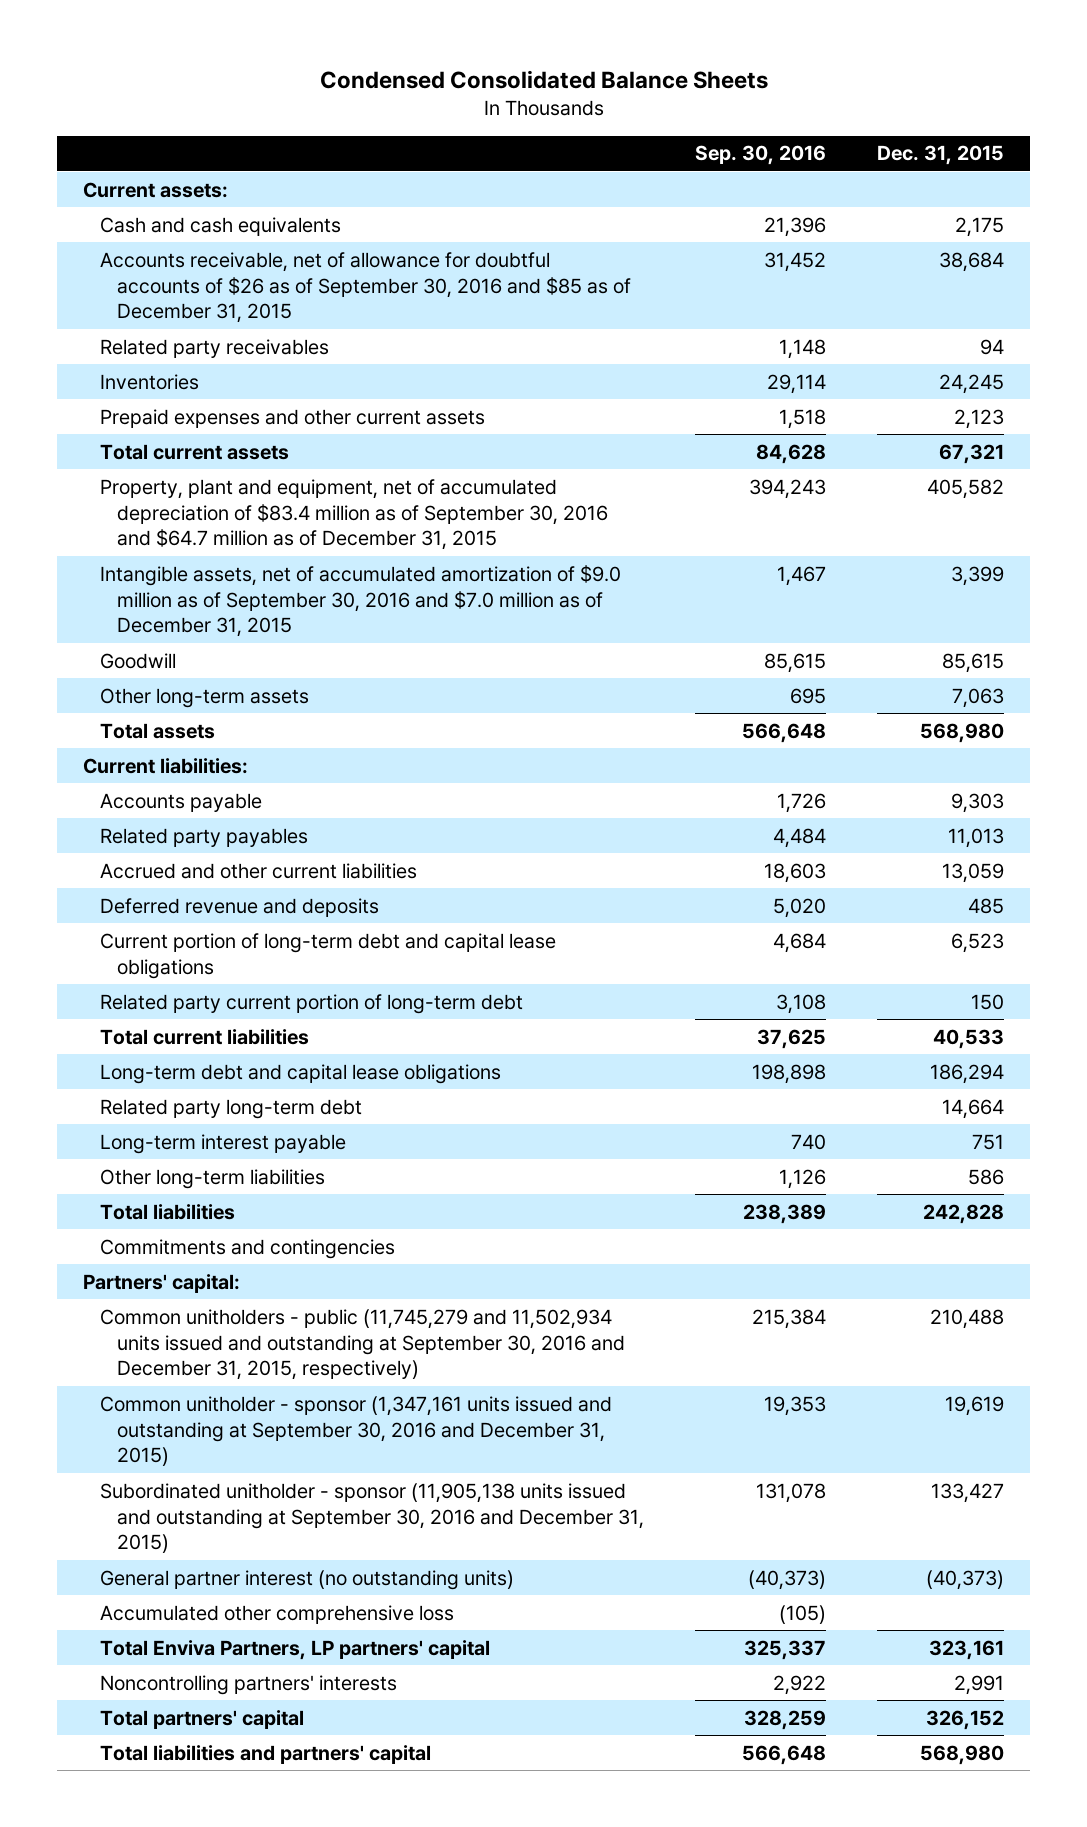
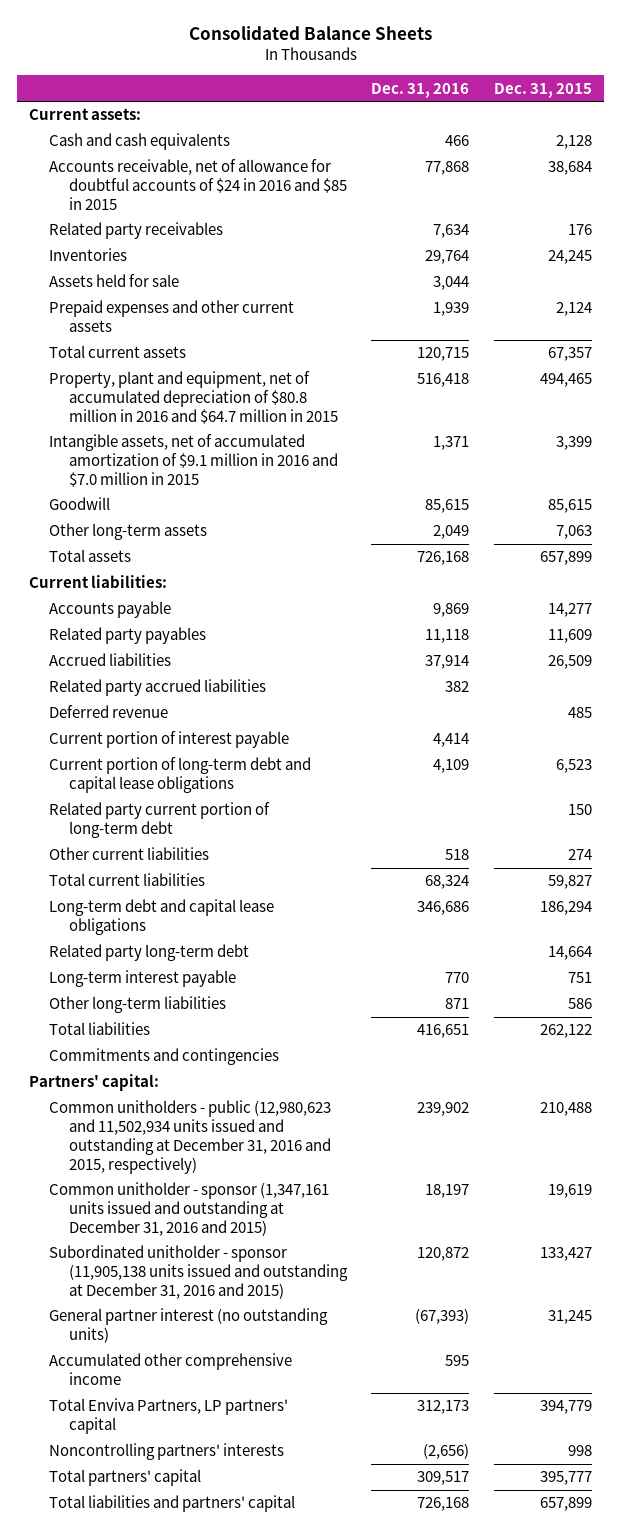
[319,70,768,90] Condensed Consolidated Balance Sheets -> [188,26,432,41] Consolidated Balance Sheets
[695,145,827,166] Sep. 30, 2016 -> none
none -> [371,82,470,98] Dec. 31, 2016
[955,216,1005,237] 2,175 -> [555,135,592,150] 2,128
[99,251,631,324] Accounts receivable, net of allowance for doubtful accounts of $26 as of September 30, 2016 and $85 as of December 31, 2015 -> [48,159,347,210] Accounts receivable, net of allowance for doubtful accounts of $24 in 2016 and $85 in 2015
[980,338,1005,355] 94 -> [567,224,592,236] 176
none -> [48,274,179,288] Assets held for sale
[954,408,1005,429] 2,123 -> [555,302,592,317] 2,124
[939,443,1005,464] 67,321 -> [547,347,592,362] 67,357
[99,478,608,551] Property, plant and equipment, net of accumulated depreciation of $83.4 million as of September 30, 2016 and $64.7 million as of December 31, 2015 -> [48,371,338,424] Property, plant and equipment, net of accumulated depreciation of $80.8 million in 2016 and $64.7 million in 2015
[927,478,1005,499] 405,582 -> [539,373,592,388] 494,465
[99,564,621,638] Intangible assets, net of accumulated amortization of $9.0 million as of September 30, 2016 and $7.0 million as of December 31, 2015 -> [48,434,338,487] Intangible assets, net of accumulated amortization of $9.1 million in 2016 and $7.0 million in 2015
[920,722,1005,743] 568,980 -> [539,551,592,566] 657,899
[99,862,417,879] Accrued and other current liabilities -> none
[951,792,1005,813] 9,303 -> [547,603,592,618] 14,277
[948,827,1005,848] 11,013 -> [547,629,592,644] 11,609
none -> [48,653,171,667] Accrued liabilities
none -> [48,679,266,697] Related party accrued liabilities
[99,897,379,917] Deferred revenue and deposits -> [48,705,168,719] Deferred revenue
none -> [48,731,289,749] Current portion of interest payable
none -> [48,847,209,861] Other current liabilities
[933,1028,1005,1049] 40,533 -> [547,875,592,890] 59,827
[923,1203,1005,1224] 242,828 -> [539,1024,592,1039] 262,122
[99,1308,625,1381] Common unitholders - public (11,745,279 and 11,502,934 units issued and outstanding at September 30, 2016 and December 31, 2015, respectively) -> [48,1100,331,1174] Common unitholders - public (12,980,623 and 11,502,934 units issued and outstanding at December 31, 2016 and 2015, respectively)
[99,1395,612,1467] Common unitholder - sponsor (1,347,161 units issued and outstanding at September 30, 2016 and December 31, 2015) -> [48,1182,329,1236] Common unitholder - sponsor (1,347,161 units issued and outstanding at December 31, 2016 and 2015)
[99,1482,644,1554] Subordinated unitholder - sponsor (11,905,138 units issued and outstanding at September 30, 2016 and December 31, 2015) -> [48,1245,348,1299] Subordinated unitholder - sponsor (11,905,138 units issued and outstanding at December 31, 2016 and 2015)
[926,1569,1005,1590] (40,373) -> [547,1310,592,1325] 31,245
[99,1604,454,1624] Accumulated other comprehensive loss -> [48,1353,292,1386] Accumulated other comprehensive income
[929,1639,1005,1660] 323,161 -> [539,1400,592,1415] 394,779
[954,1674,1005,1695] 2,991 -> [567,1445,592,1457] 998
[926,1709,1005,1730] 326,152 -> [539,1471,592,1486] 395,777
[920,1744,1005,1765] 568,980 -> [539,1497,592,1512] 657,899

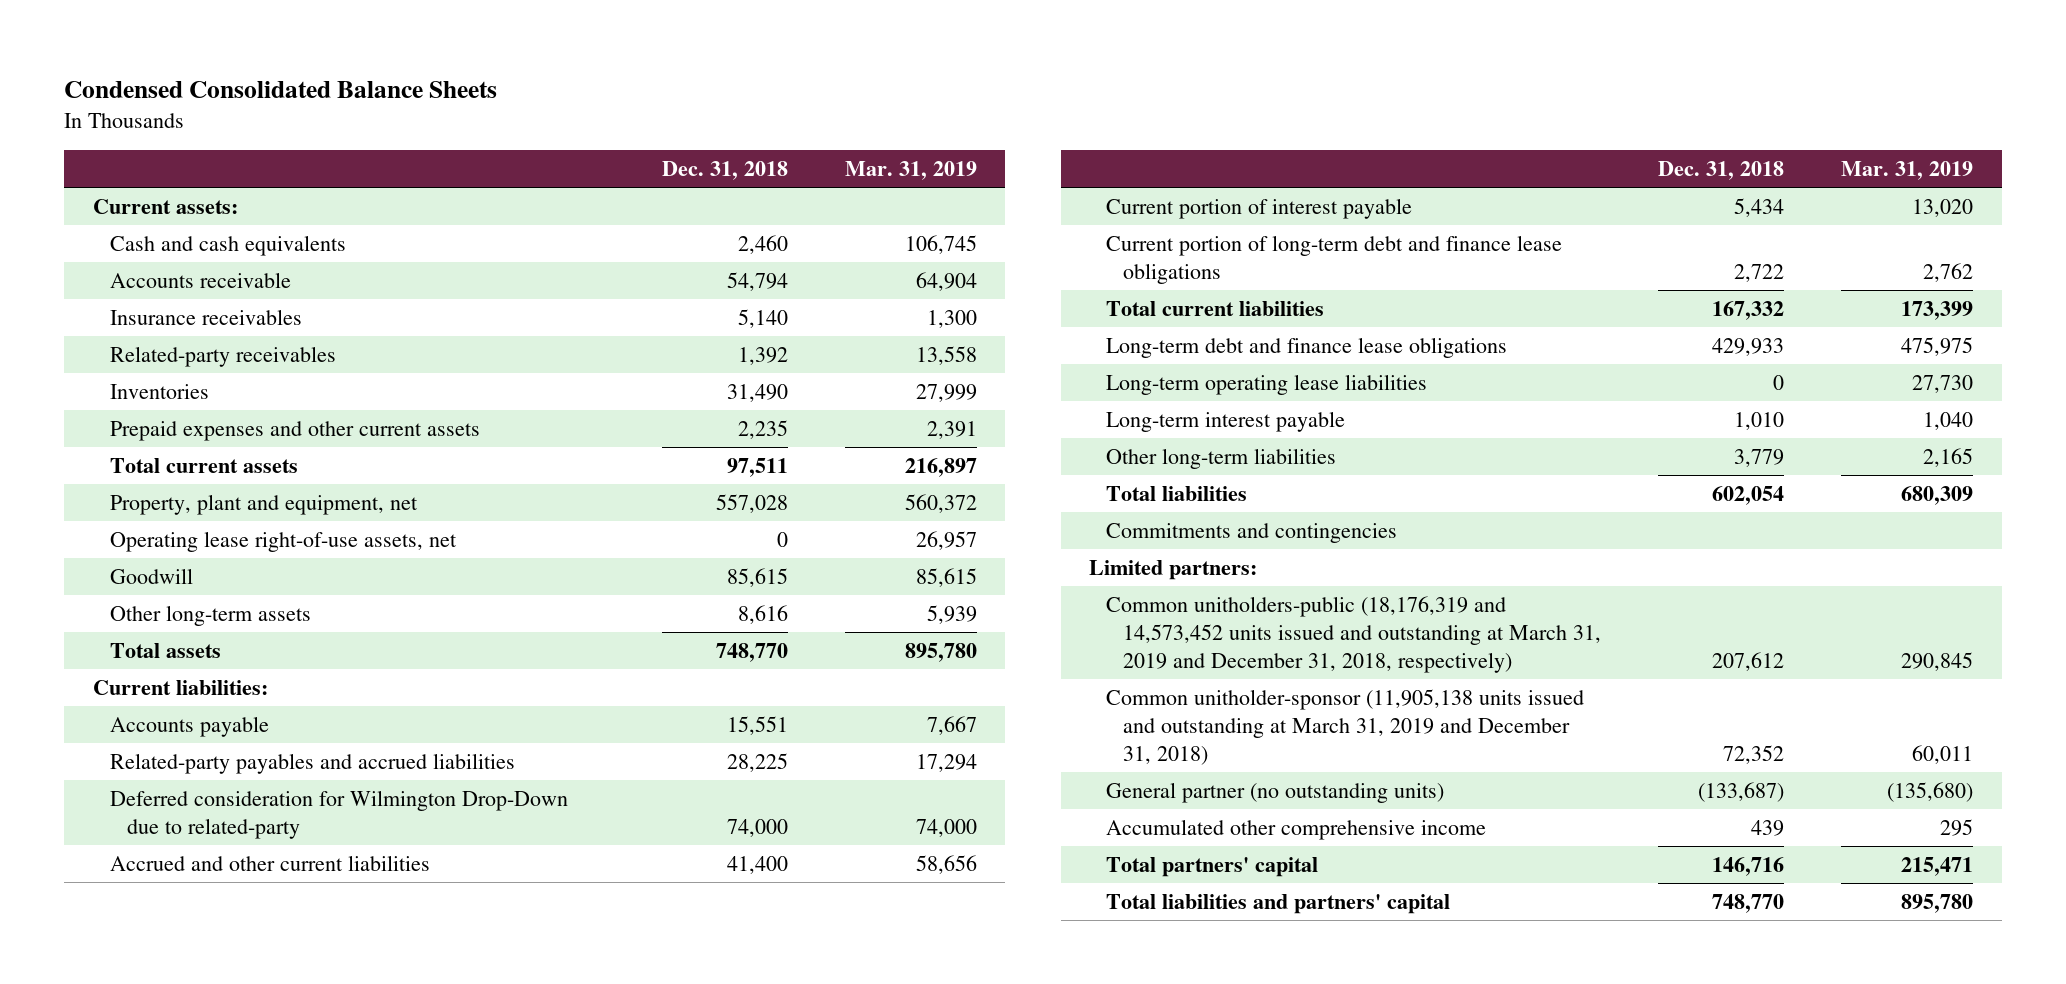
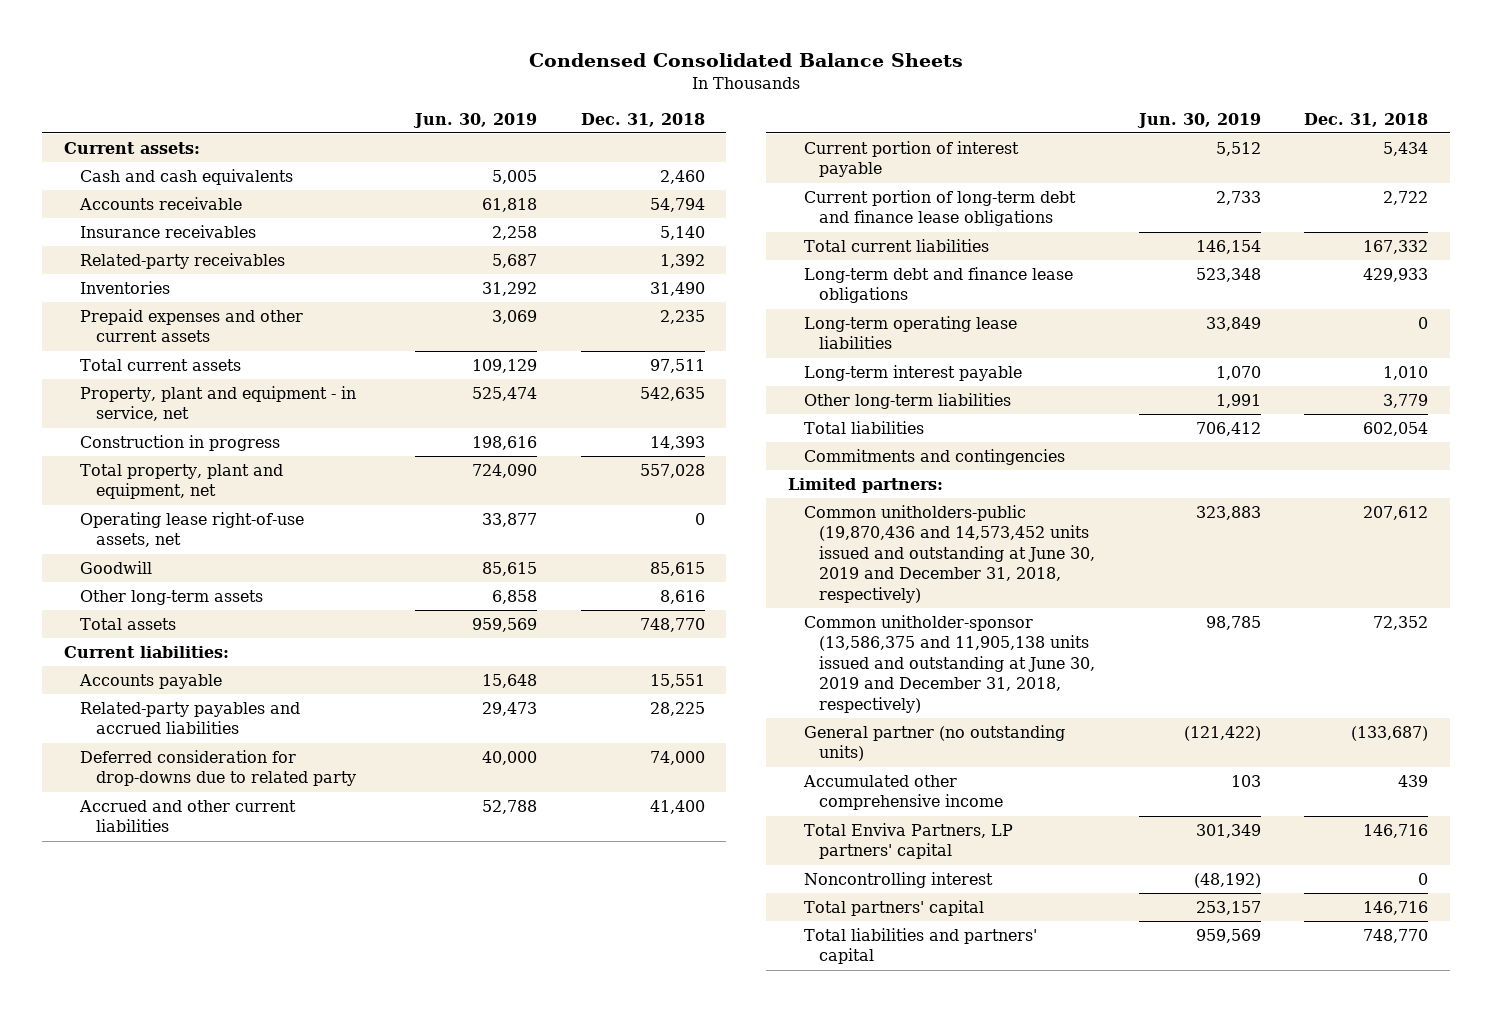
[844,161,977,181] Mar. 31, 2019 -> none
none -> [413,112,538,128] Jun. 30, 2019
none -> [79,385,356,422] Property, plant and equipment - in service, net
none -> [79,434,280,451] Construction in progress
[109,493,418,515] Property, plant and equipment, net -> [79,463,283,500] Total property, plant and equipment, net
[109,789,568,839] Deferred consideration for Wilmington Drop-Down due to related-party -> [79,749,356,787] Deferred consideration for drop-downs due to related party
[1106,595,1602,673] Common unitholders-public (18,176,319 and 14,573,452 units issued and outstanding at March 31, 2019 and December 31, 2018, respectively) -> [803,504,1096,603] Common unitholders-public (19,870,436 and 14,573,452 units issued and outstanding at June 30, 2019 and December 31, 2018, respectively)
[1106,688,1585,765] Common unitholder-sponsor (11,905,138 units issued and outstanding at March 31, 2019 and December 31, 2018) -> [803,614,1096,713] Common unitholder-sponsor (13,586,375 and 11,905,138 units issued and outstanding at June 30, 2019 and December 31, 2018, respectively)
none -> [803,822,1013,860] Total Enviva Partners, LP partners' capital
none -> [803,871,993,888] Noncontrolling interest

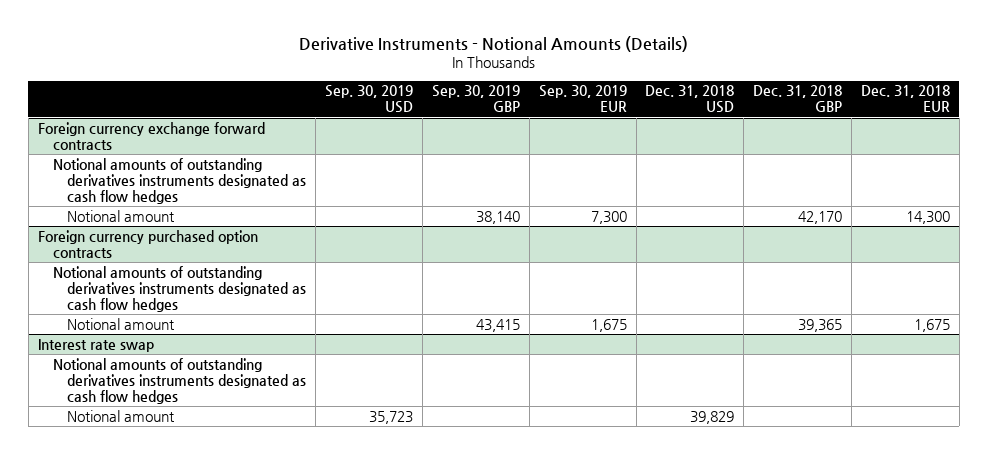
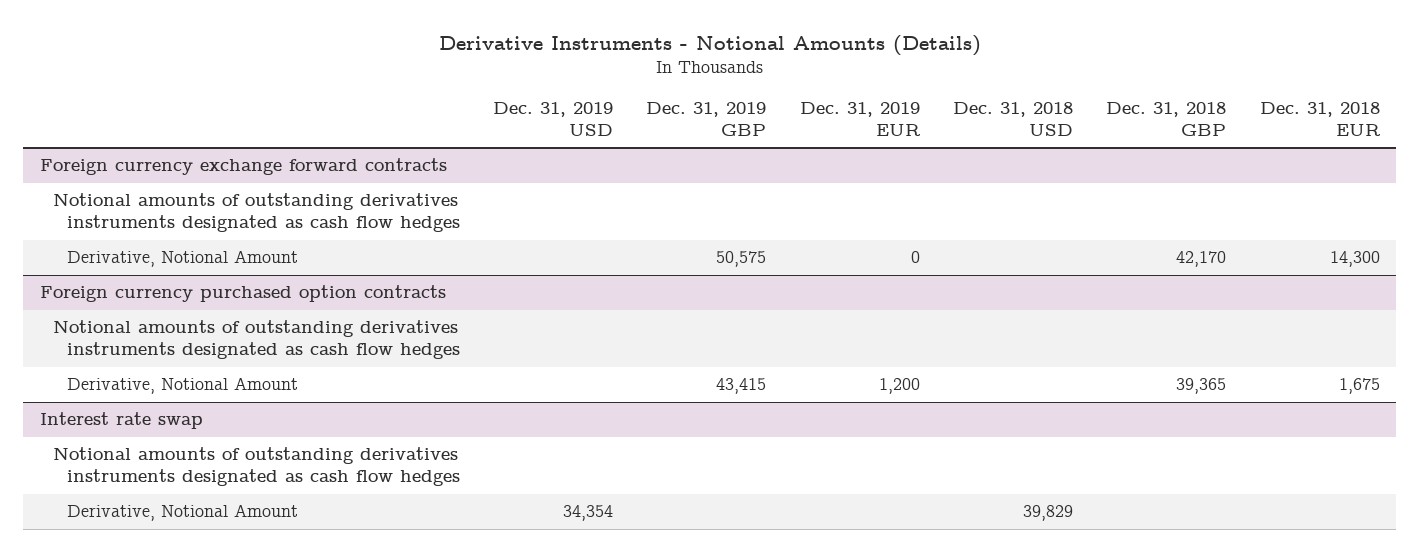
[325,85,414,114] Sep. 30, 2019 USD -> none
[431,85,520,113] Sep. 30, 2019 GBP -> none
[538,85,627,113] Sep. 30, 2019 EUR -> none
none -> [493,101,614,136] Dec. 31, 2019 USD
none -> [646,101,767,136] Dec. 31, 2019 GBP
none -> [799,101,921,136] Dec. 31, 2019 EUR
[67,209,176,222] Notional amount -> [66,250,298,268] Derivative, Notional Amount
[67,317,176,330] Notional amount -> [66,377,298,395] Derivative, Notional Amount
[67,409,176,422] Notional amount -> [66,504,298,522] Derivative, Notional Amount

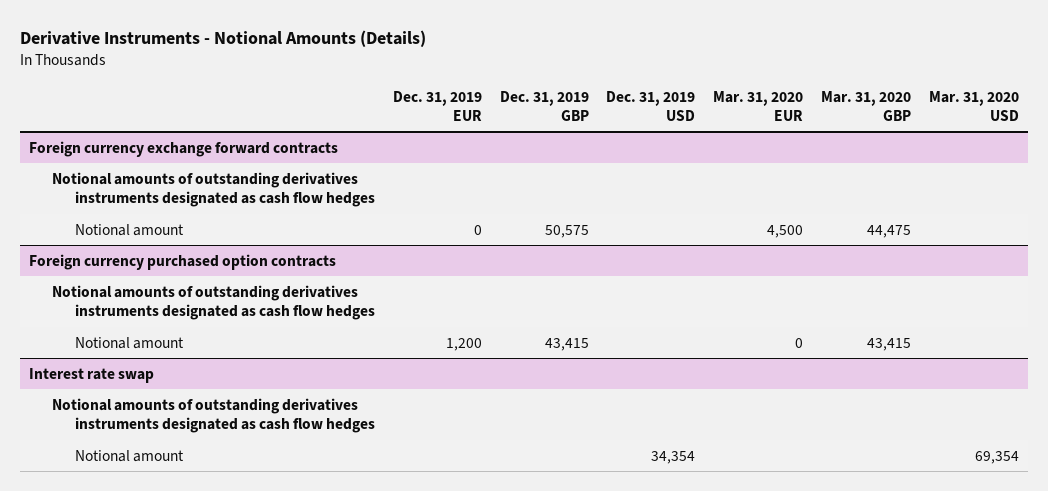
[953,101,1074,136] Dec. 31, 2018 USD -> none
[1106,101,1227,136] Dec. 31, 2018 GBP -> none
[1259,101,1381,136] Dec. 31, 2018 EUR -> none
none -> [713,90,804,121] Mar. 31, 2020 EUR
none -> [820,90,911,121] Mar. 31, 2020 GBP
none -> [928,90,1019,121] Mar. 31, 2020 USD
[66,250,298,268] Derivative, Notional Amount -> [74,223,184,236] Notional amount
[66,377,298,395] Derivative, Notional Amount -> [74,336,184,349] Notional amount
[66,504,298,522] Derivative, Notional Amount -> [74,449,184,462] Notional amount

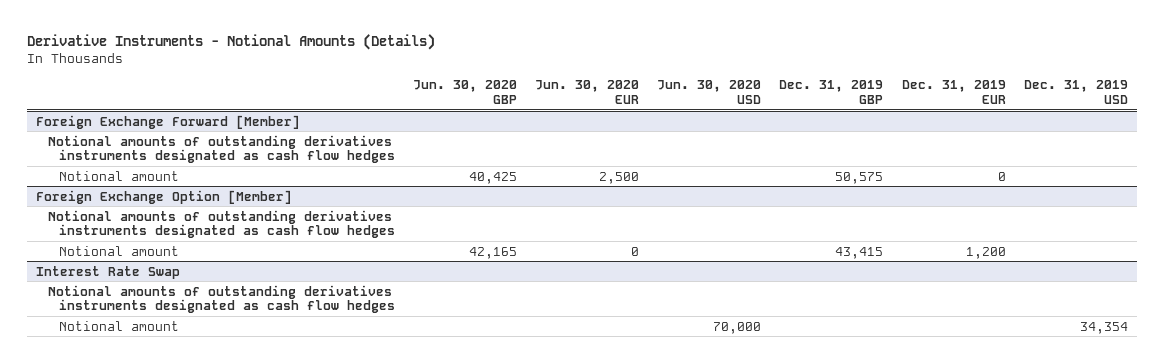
[713,90,804,121] Mar. 31, 2020 EUR -> none
[820,90,911,121] Mar. 31, 2020 GBP -> none
[928,90,1019,121] Mar. 31, 2020 USD -> none
none -> [413,80,518,104] Jun. 30, 2020 GBP
none -> [535,80,640,104] Jun. 30, 2020 EUR
none -> [657,80,762,104] Jun. 30, 2020 USD
[29,140,339,157] Foreign currency exchange forward contracts -> [36,114,301,129] Foreign Exchange Forward [Member]
[29,253,337,270] Foreign currency purchased option contracts -> [36,189,293,204] Foreign Exchange Option [Member]
[29,367,155,383] Interest rate swap -> [36,265,181,279] Interest Rate Swap

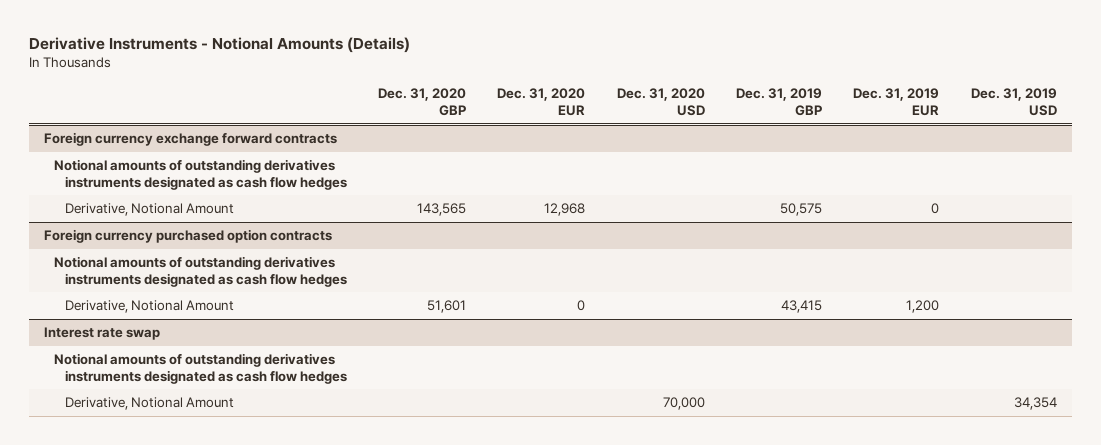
[413,80,518,104] Jun. 30, 2020 GBP -> none
[535,80,640,104] Jun. 30, 2020 EUR -> none
[657,80,762,104] Jun. 30, 2020 USD -> none
none -> [377,88,466,116] Dec. 31, 2020 GBP
none -> [497,88,586,116] Dec. 31, 2020 EUR
none -> [616,88,705,116] Dec. 31, 2020 USD
[36,114,301,129] Foreign Exchange Forward [Member] -> [44,131,338,146] Foreign currency exchange forward contracts
[58,170,179,181] Notional amount -> [64,202,234,216] Derivative, Notional Amount
[36,189,293,204] Foreign Exchange Option [Member] -> [44,228,333,243] Foreign currency purchased option contracts
[58,245,179,256] Notional amount -> [64,299,234,313] Derivative, Notional Amount
[36,265,181,279] Interest Rate Swap -> [44,326,161,340] Interest rate swap
[58,320,179,331] Notional amount -> [64,396,234,410] Derivative, Notional Amount

